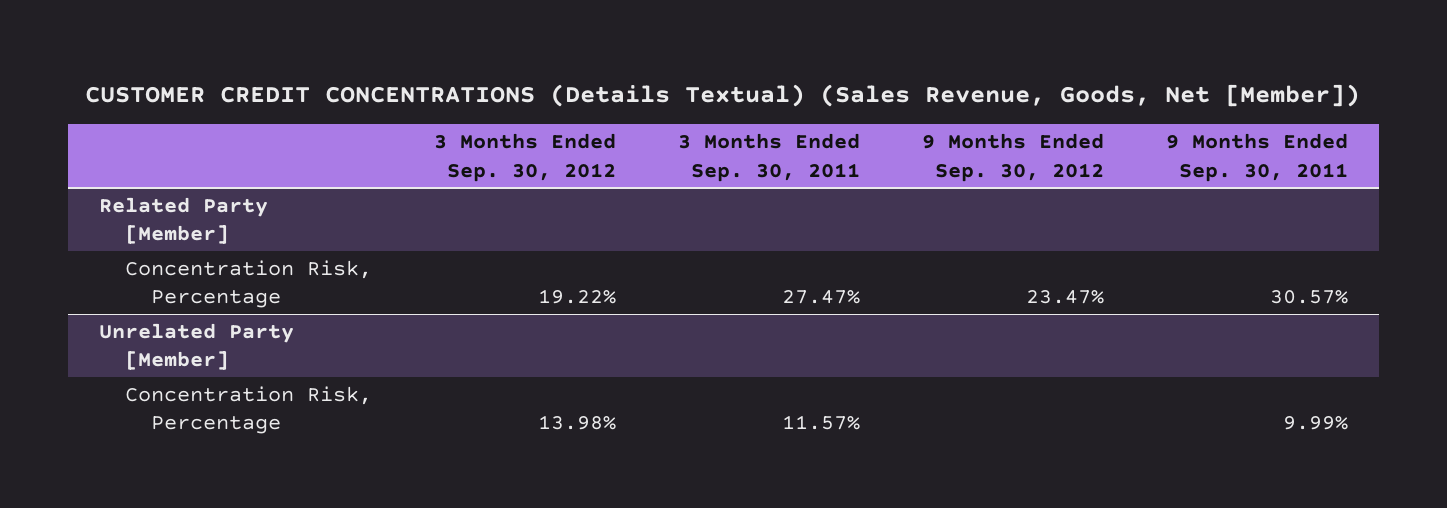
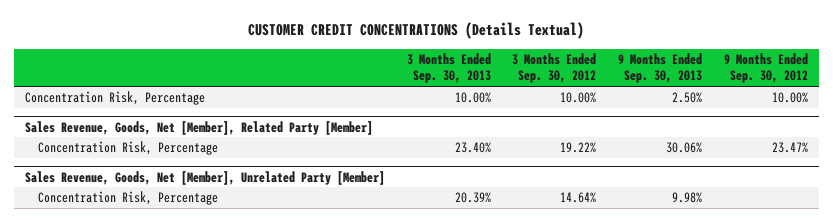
[85,84,1361,108] CUSTOMER CREDIT CONCENTRATIONS (Details Textual) (Sales Revenue, Goods, Net [Member]) -> [248,21,585,39] CUSTOMER CREDIT CONCENTRATIONS (Details Textual)
[677,133,860,182] 3 Months Ended Sep. 30, 2011 -> none
[1165,133,1348,182] 9 Months Ended Sep. 30, 2011 -> none
none -> [406,52,491,84] 3 Months Ended Sep. 30, 2013
none -> [618,52,703,84] 9 Months Ended Sep. 30, 2013
[99,196,269,245] Related Party [Member] -> none
none -> [24,91,205,106] Concentration Risk, Percentage
none -> [24,120,373,135] Sales Revenue, Goods, Net [Member], Related Party [Member]
[99,322,295,371] Unrelated Party [Member] -> none
none -> [24,170,385,185] Sales Revenue, Goods, Net [Member], Unrelated Party [Member]
[537,415,616,431] 13.98% -> [560,192,597,204] 14.64%

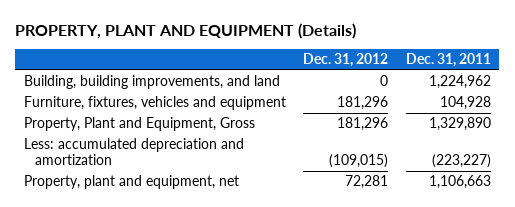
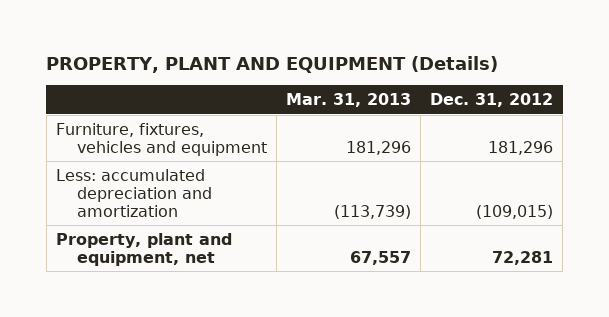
[405,53,491,68] Dec. 31, 2011 -> none
none -> [285,93,411,108] Mar. 31, 2013
[24,75,281,90] Building, building improvements, and land -> none
[24,117,256,132] Property, Plant and Equipment, Gross -> none

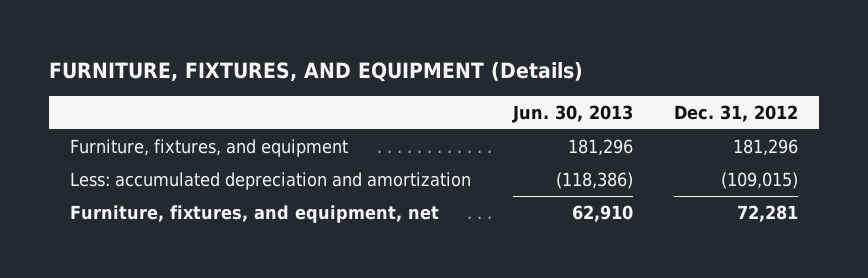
[46,55,499,73] PROPERTY, PLANT AND EQUIPMENT (Details) -> [49,61,584,82] FURNITURE, FIXTURES, AND EQUIPMENT (Details)
[285,93,411,108] Mar. 31, 2013 -> none
none -> [511,105,633,124] Jun. 30, 2013
[55,122,267,156] Furniture, fixtures, vehicles and equipment -> [70,139,349,158] Furniture, fixtures, and equipment
[55,232,232,266] Property, plant and equipment, net -> [70,205,440,224] Furniture, fixtures, and equipment, net

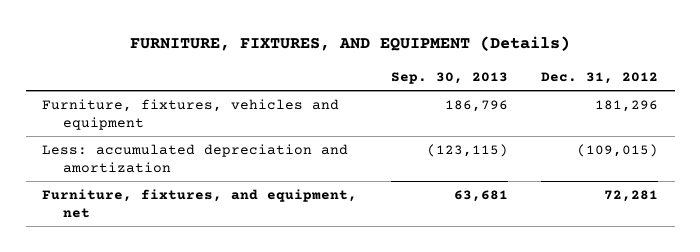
[511,105,633,124] Jun. 30, 2013 -> none
none -> [390,71,508,84] Sep. 30, 2013
[70,139,349,158] Furniture, fixtures, and equipment -> [42,98,340,130] Furniture, fixtures, vehicles and equipment

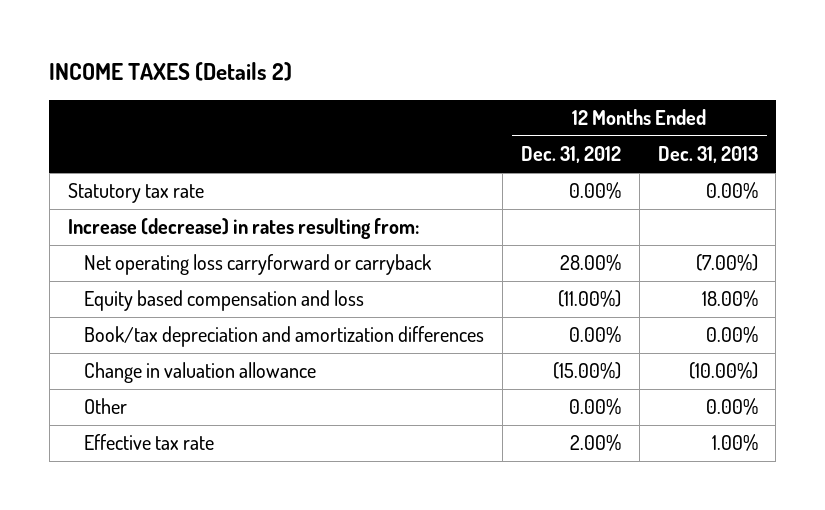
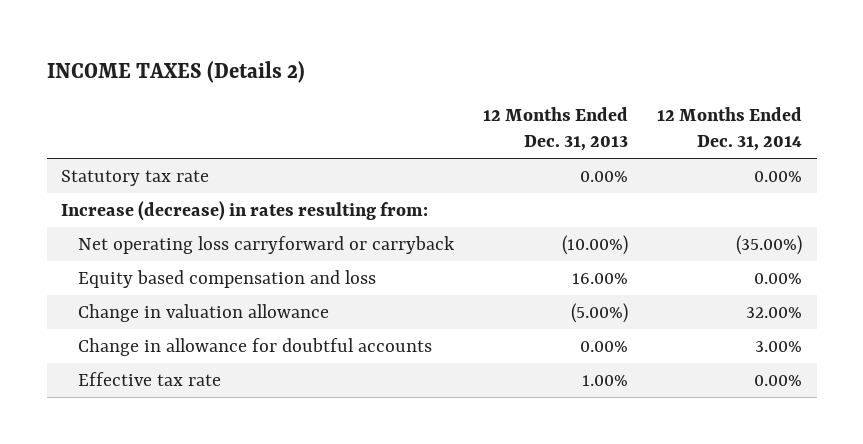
[520,146,621,164] Dec. 31, 2012 -> none
none -> [657,106,803,152] 12 Months Ended Dec. 31, 2014
[84,326,485,348] Book/tax depreciation and amortization differences -> none
[695,254,758,272] (7.00%) -> [562,234,629,255] (10.00%)
[701,290,758,308] 18.00% -> [572,272,629,284] 16.00%
[688,362,758,380] (10.00%) -> [571,302,629,323] (5.00%)
[84,398,128,415] Other -> [78,337,433,356] Change in allowance for doubtful accounts

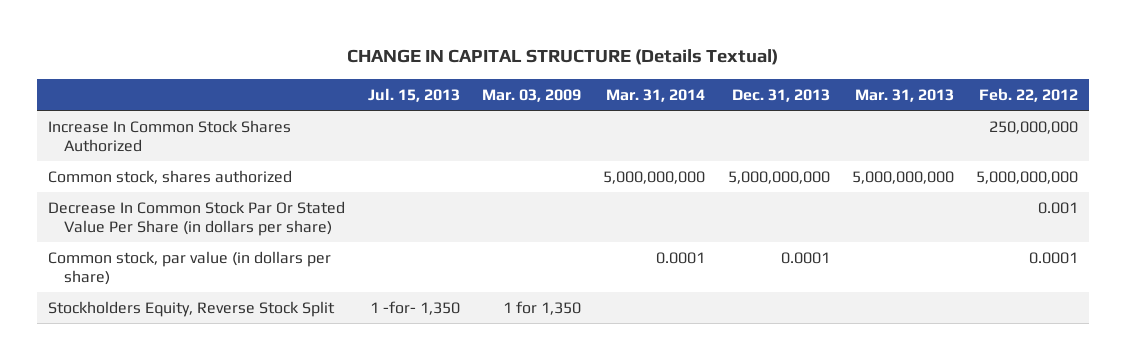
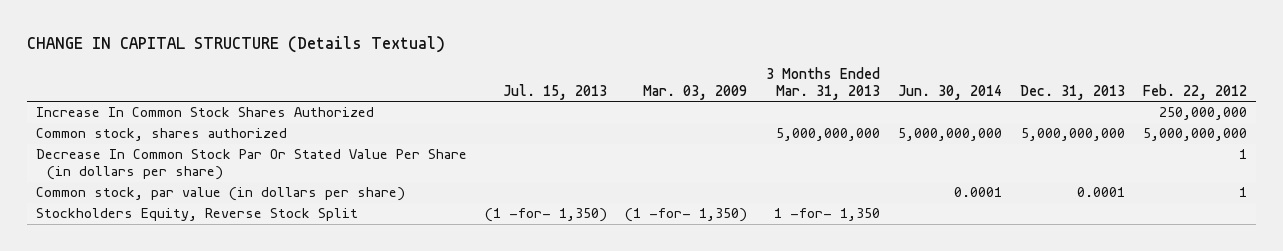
[606,88,706,102] Mar. 31, 2014 -> none
[854,88,954,102] Mar. 31, 2013 -> none
none -> [765,66,880,100] 3 Months Ended Mar. 31, 2013
none -> [897,84,1002,100] Jun. 30, 2014
[1038,201,1079,214] 0.001 -> [1239,149,1248,160] 1
[1029,251,1079,264] 0.0001 -> [1239,187,1248,198] 1
[369,300,460,315] 1 -for- 1,350 -> [485,208,608,223] (1 -for- 1,350)
[503,300,582,315] 1 for 1,350 -> [625,208,748,223] (1 -for- 1,350)

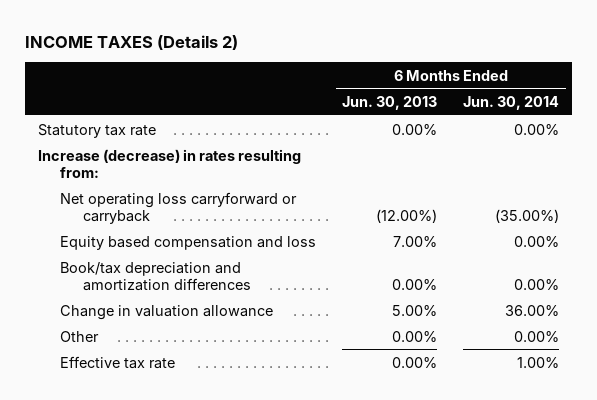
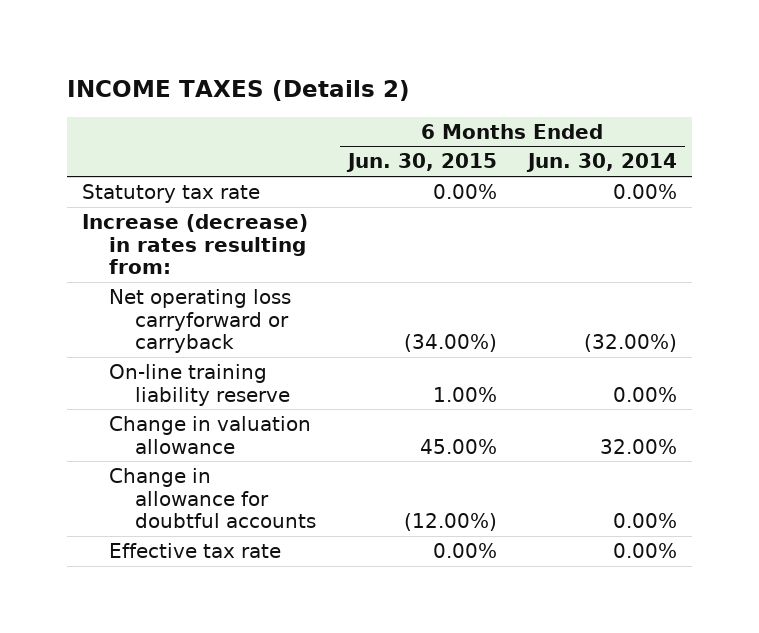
[342,96,438,111] Jun. 30, 2013 -> none
none -> [345,153,497,173] Jun. 30, 2015
[60,235,317,250] Equity based compensation and loss -> none
[60,261,251,291] Book/tax depreciation and amortization differences -> none
[495,208,560,223] (35.00%) -> [583,334,677,353] (32.00%)
none -> [108,363,291,406] On-line training liability reserve
[505,304,560,316] 36.00% -> [599,438,677,454] 32.00%
[60,330,100,342] Other -> [108,467,317,529] Change in allowance for doubtful accounts
[517,356,560,368] 1.00% -> [612,542,677,558] 0.00%

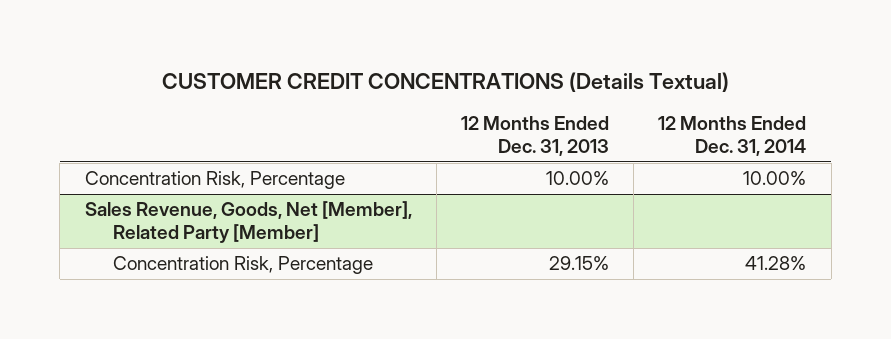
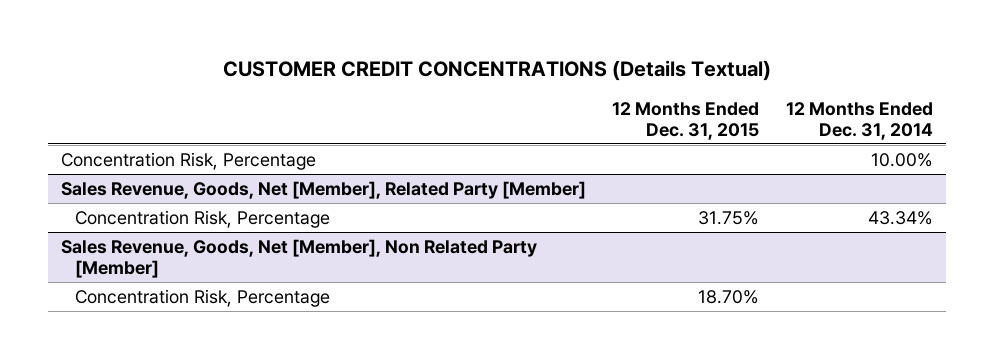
[461,116,610,157] 12 Months Ended Dec. 31, 2013 -> none
none -> [612,101,760,140] 12 Months Ended Dec. 31, 2015
[745,256,807,271] 41.28% -> [867,210,933,225] 43.34%
none -> [61,238,538,278] Sales Revenue, Goods, Net [Member], Non Related Party [Member]
none -> [74,288,330,307] Concentration Risk, Percentage

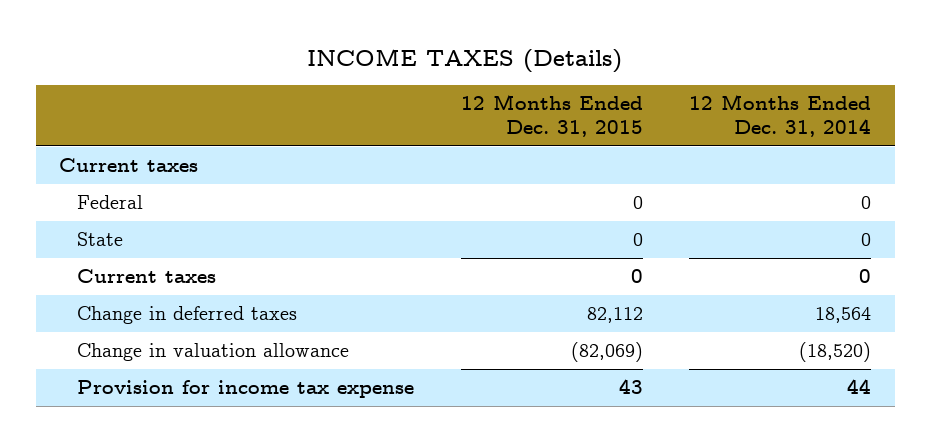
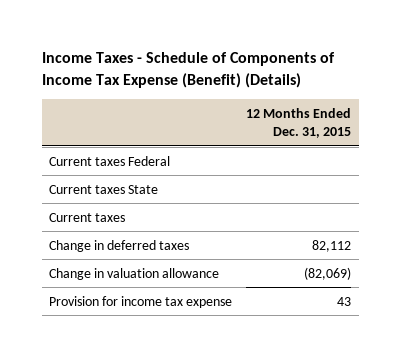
[307,49,623,74] INCOME TAXES (Details) -> [41,52,335,89] Income Taxes - Schedule of Components of Income Tax Expense (Benefit) (Details)
[689,94,872,137] 12 Months Ended Dec. 31, 2014 -> none
none -> [48,155,170,166] Current taxes Federal
none -> [48,184,158,194] Current taxes State
[77,194,144,209] Federal -> none
[77,231,124,246] State -> none
[77,268,217,283] Current taxes -> none

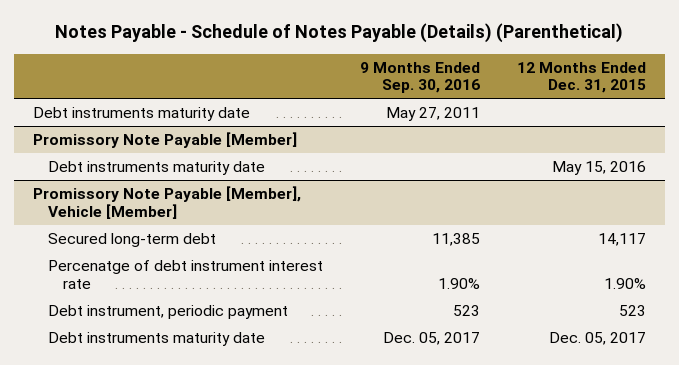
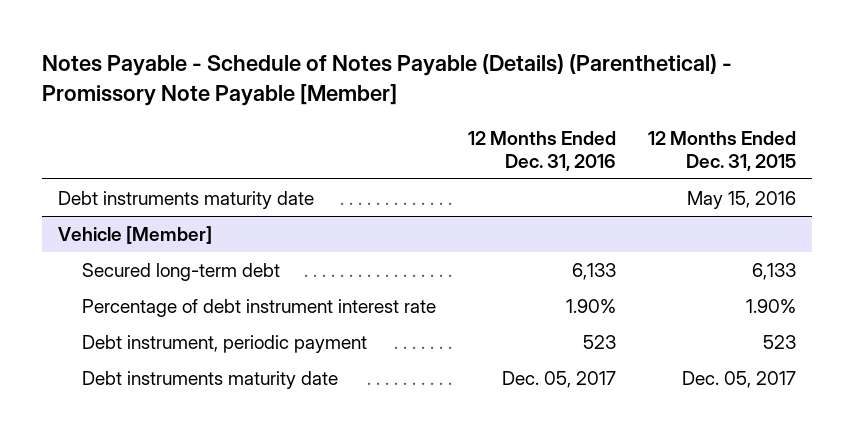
[55,23,624,44] Notes Payable - Schedule of Notes Payable (Details) (Parenthetical) -> [41,54,732,107] Notes Payable - Schedule of Notes Payable (Details) (Parenthetical) - Promissory Note Payable [Member]
[360,61,481,94] 9 Months Ended Sep. 30, 2016 -> none
none -> [467,131,616,171] 12 Months Ended Dec. 31, 2016
[32,107,250,122] Debt instruments maturity date -> none
[32,132,297,149] Promissory Note Payable [Member] -> none
[32,186,301,219] Promissory Note Payable [Member], Vehicle [Member] -> none
none -> [57,226,212,245] Vehicle [Member]
[598,233,647,247] 14,117 -> [752,263,797,281] 6,133
[48,260,324,289] Percenatge of debt instrument interest rate -> [81,299,436,318] Percentage of debt instrument interest rate

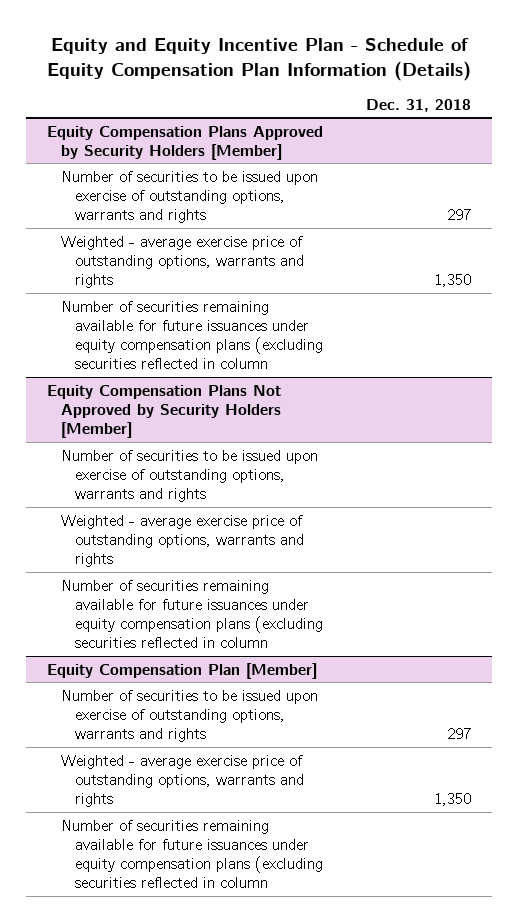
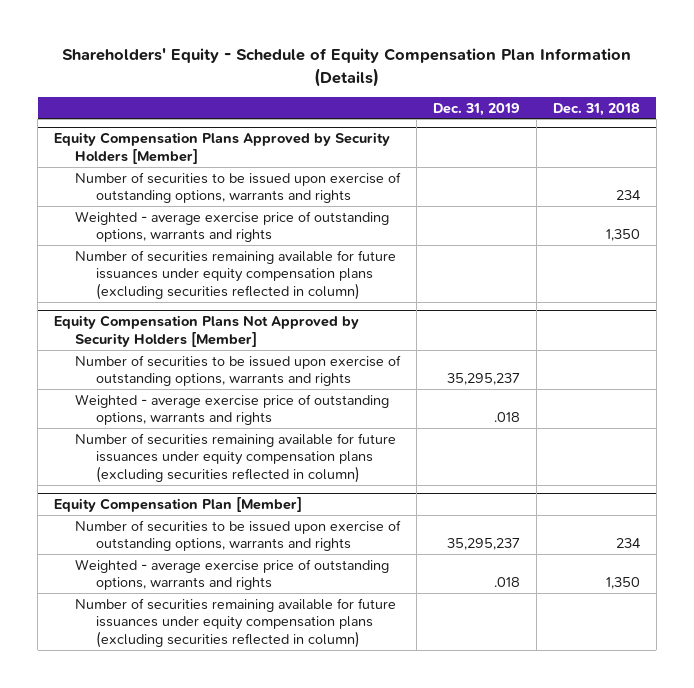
[47,37,472,81] Equity and Equity Incentive Plan - Schedule of Equity Compensation Plan Information (Details) -> [62,48,632,87] Shareholders' Equity - Schedule of Equity Compensation Plan Information (Details)
none -> [433,102,521,116] Dec. 31, 2019
[447,209,472,221] 297 -> [616,190,642,201] 234
[61,300,323,370] Number of securities remaining available for future issuances under equity compensation plans (excluding securities reflected in column -> [75,249,397,300] Number of securities remaining available for future issuances under equity compensation plans (excluding securities reflected in column)
[61,579,323,649] Number of securities remaining available for future issuances under equity compensation plans (excluding securities reflected in column -> [75,432,397,483] Number of securities remaining available for future issuances under equity compensation plans (excluding securities reflected in column)
[447,728,472,740] 297 -> [616,538,642,549] 234
[61,819,323,889] Number of securities remaining available for future issuances under equity compensation plans (excluding securities reflected in column -> [75,597,397,648] Number of securities remaining available for future issuances under equity compensation plans (excluding securities reflected in column)

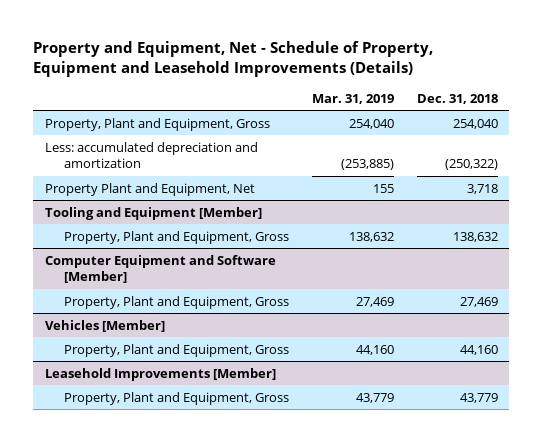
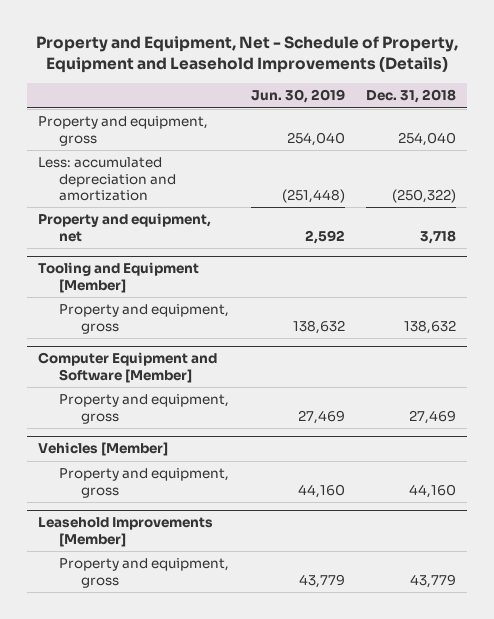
[311,93,394,104] Mar. 31, 2019 -> none
none -> [250,89,345,104] Jun. 30, 2019
[44,117,270,131] Property, Plant and Equipment, Gross -> [37,116,208,146] Property and equipment, gross
[44,182,255,196] Property Plant and Equipment, Net -> [37,213,211,242] Property and equipment, net
[63,230,289,244] Property, Plant and Equipment, Gross -> [59,304,230,334] Property and equipment, gross
[63,295,289,309] Property, Plant and Equipment, Gross -> [59,394,230,424] Property and equipment, gross
[63,343,289,357] Property, Plant and Equipment, Gross -> [59,468,230,498] Property and equipment, gross
[63,391,289,405] Property, Plant and Equipment, Gross -> [59,558,230,588] Property and equipment, gross

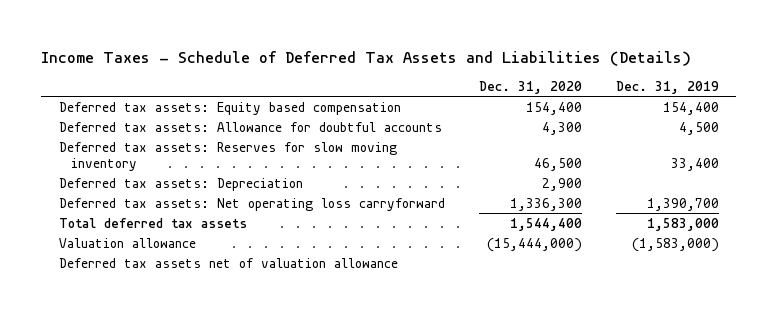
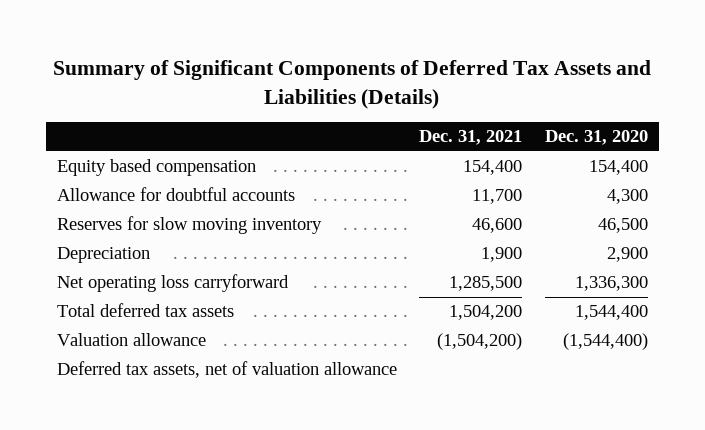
[41,50,692,66] Income Taxes - Schedule of Deferred Tax Assets and Liabilities (Details) -> [53,59,652,109] Summary of Significant Components of Deferred Tax Assets and Liabilities (Details)
[616,81,720,95] Dec. 31, 2019 -> none
none -> [419,130,523,146] Dec. 31, 2021
[58,101,401,115] Deferred tax assets: Equity based compensation -> [57,159,257,177] Equity based compensation
[58,121,442,132] Deferred tax assets: Allowance for doubtful accounts -> [57,187,296,202] Allowance for doubtful accounts
[58,141,397,171] Deferred tax assets: Reserves for slow moving inventory -> [57,216,323,235] Reserves for slow moving inventory
[58,177,303,191] Deferred tax assets: Depreciation -> [57,247,151,264] Depreciation
[58,197,445,211] Deferred tax assets: Net operating loss carryforward -> [57,274,290,293] Net operating loss carryforward
[486,237,582,252] (15,444,000) -> [562,333,648,351] (1,544,400)
[58,257,398,268] Deferred tax assets net of valuation allowance -> [57,361,398,379] Deferred tax assets, net of valuation allowance

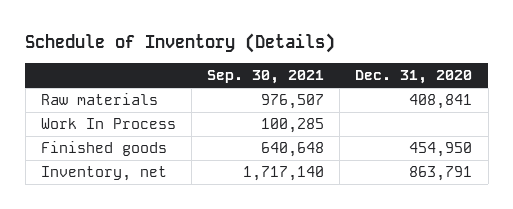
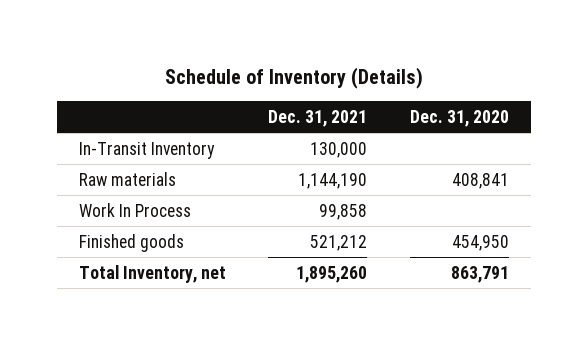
[207,70,325,85] Sep. 30, 2021 -> none
none -> [268,110,368,128] Dec. 31, 2021
none -> [78,141,215,159] In-Transit Inventory
[40,166,167,182] Inventory, net -> [78,264,226,283] Total Inventory, net

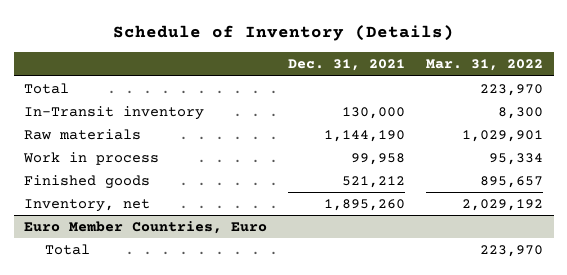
[410,110,510,128] Dec. 31, 2020 -> none
none -> [426,59,544,72] Mar. 31, 2022
none -> [24,83,70,95] Total
[78,141,215,159] In-Transit Inventory -> [24,106,205,121] In-Transit inventory
[78,202,191,217] Work In Process -> [23,152,160,166] Work in process
[319,203,368,220] 99,858 -> [351,153,406,166] 99,958
[78,264,226,283] Total Inventory, net -> [24,199,151,213] Inventory, net
none -> [24,221,268,235] Euro Member Countries, Euro
none -> [45,244,91,256] Total

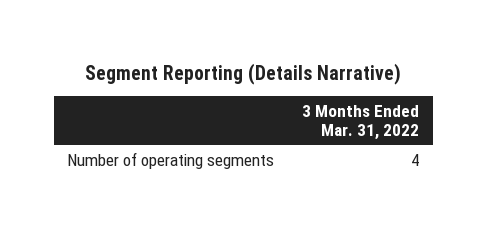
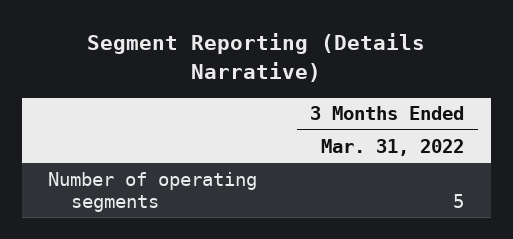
[411,154,420,167] 4 -> [453,193,465,208] 5

